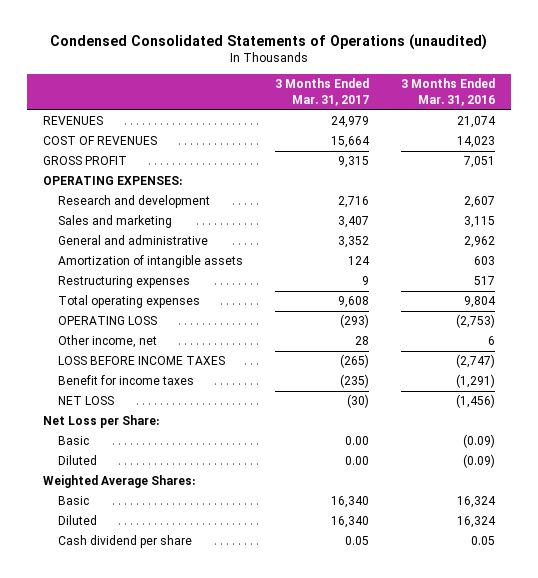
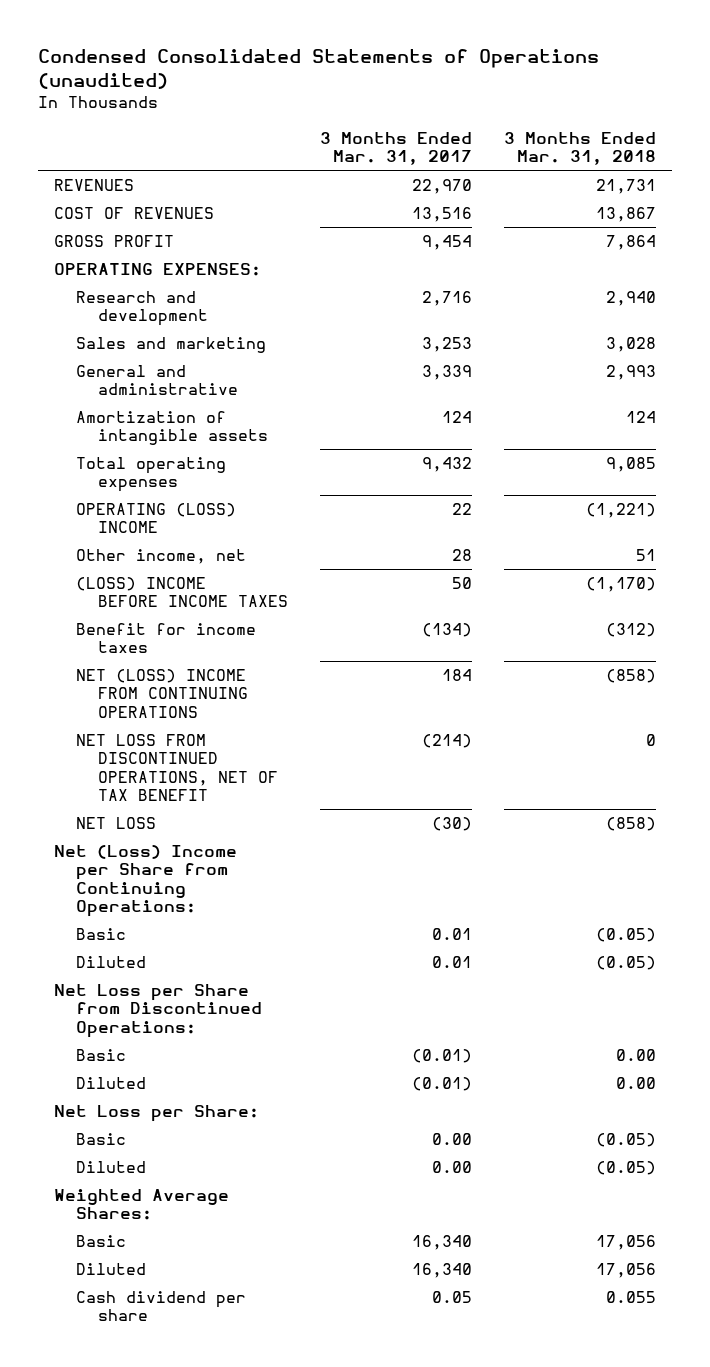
[400,78,495,106] 3 Months Ended Mar. 31, 2016 -> none
none -> [503,132,656,166] 3 Months Ended Mar. 31, 2018
[330,116,369,129] 24,979 -> [411,179,472,195] 22,970
[330,136,370,149] 15,664 -> [411,207,472,223] 13,516
[337,156,369,169] 9,315 -> [421,235,472,251] 9,454
[337,216,369,229] 3,407 -> [421,337,472,353] 3,253
[337,236,369,249] 3,352 -> [421,365,472,381] 3,339
[57,276,190,289] Restructuring expenses -> none
[337,296,369,309] 9,608 -> [421,457,472,473] 9,432
[57,316,157,326] OPERATING LOSS -> [76,503,237,534] OPERATING (LOSS) INCOME
[339,314,369,329] (293) -> [451,503,472,516] 22
[57,356,225,366] LOSS BEFORE INCOME TAXES -> [76,577,289,608] (LOSS) INCOME BEFORE INCOME TAXES
[339,354,369,369] (265) -> [451,577,472,590] 50
[339,374,369,389] (235) -> [421,623,472,638] (134)
none -> [76,669,249,718] NET (LOSS) INCOME FROM CONTINUING OPERATIONS
none -> [76,734,279,801] NET LOSS FROM DISCONTINUED OPERATIONS, NET OF TAX BENEFIT
none -> [54,845,238,917] Net (Loss) Income per Share from Continuing Operations:
none -> [76,928,127,941] Basic
none -> [76,956,147,969] Diluted
none -> [54,984,263,1038] Net Loss per Share from Discontinued Operations:
none -> [76,1049,127,1062] Basic
none -> [76,1077,147,1090] Diluted

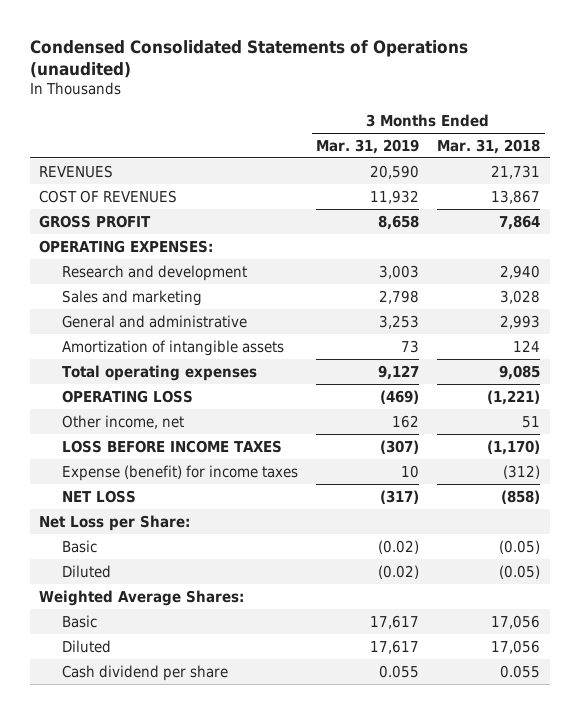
[319,132,472,166] 3 Months Ended Mar. 31, 2017 -> none
none -> [316,138,420,154] Mar. 31, 2019
[76,503,237,534] OPERATING (LOSS) INCOME -> [61,389,193,403] OPERATING LOSS
[76,669,249,718] NET (LOSS) INCOME FROM CONTINUING OPERATIONS -> none
[76,734,279,801] NET LOSS FROM DISCONTINUED OPERATIONS, NET OF TAX BENEFIT -> none
[76,577,289,608] (LOSS) INCOME BEFORE INCOME TAXES -> [61,439,282,453] LOSS BEFORE INCOME TAXES
[76,623,257,654] Benefit for income taxes -> [61,464,298,481] Expense (benefit) for income taxes
[54,845,238,917] Net (Loss) Income per Share from Continuing Operations: -> none
[76,928,127,941] Basic -> none
[76,956,147,969] Diluted -> none
[54,984,263,1038] Net Loss per Share from Discontinued Operations: -> none
[76,1049,127,1062] Basic -> none
[76,1077,147,1090] Diluted -> none

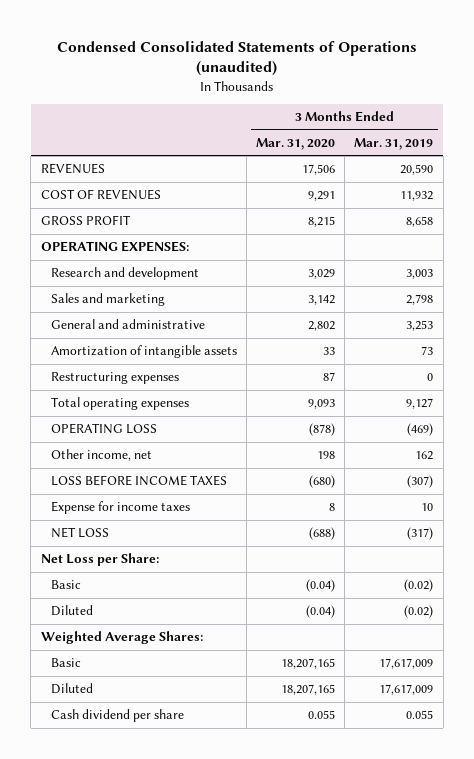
[437,138,541,154] Mar. 31, 2018 -> none
none -> [256,137,336,150] Mar. 31, 2020
none -> [50,372,179,385] Restructuring expenses
[61,464,298,481] Expense (benefit) for income taxes -> [50,501,190,515] Expense for income taxes
[370,614,420,629] 17,617 -> [379,658,434,670] 17,617,009
[370,639,420,654] 17,617 -> [379,684,434,696] 17,617,009

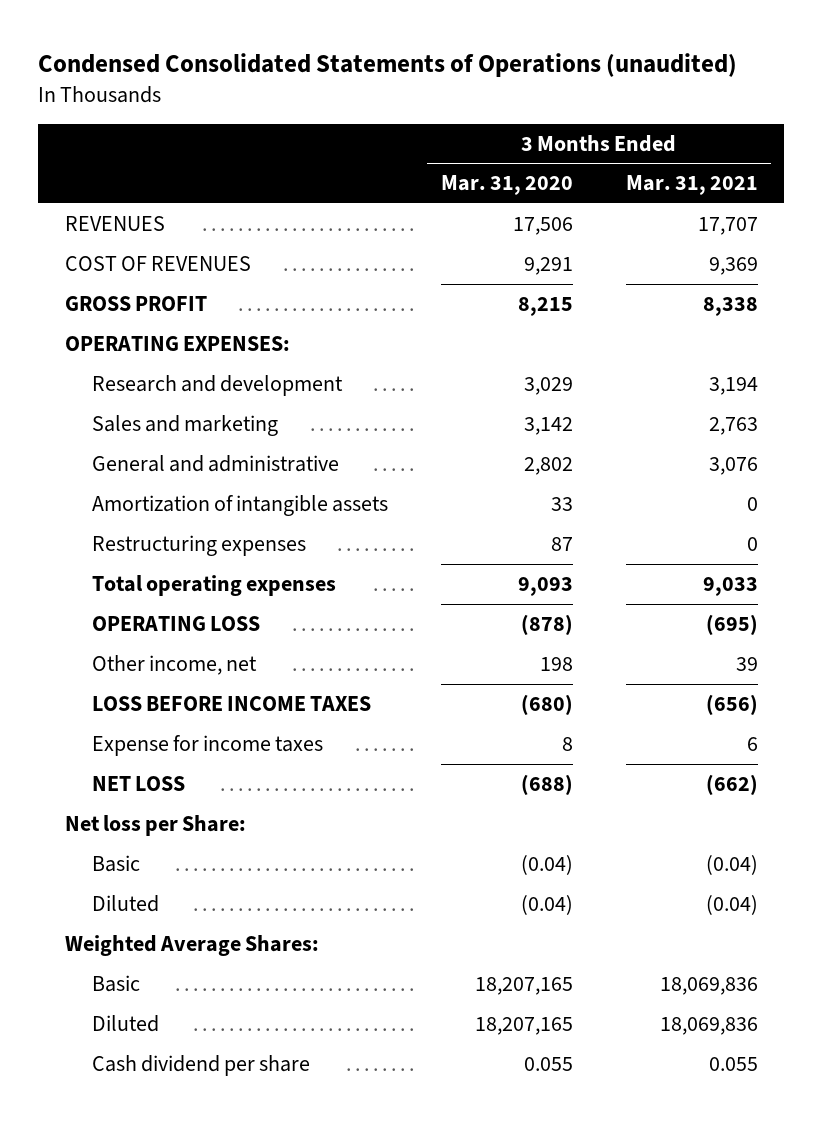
[354,137,434,150] Mar. 31, 2019 -> none
none -> [625,175,758,196] Mar. 31, 2021
[40,553,159,567] Net Loss per Share: -> [64,814,246,836] Net loss per Share:

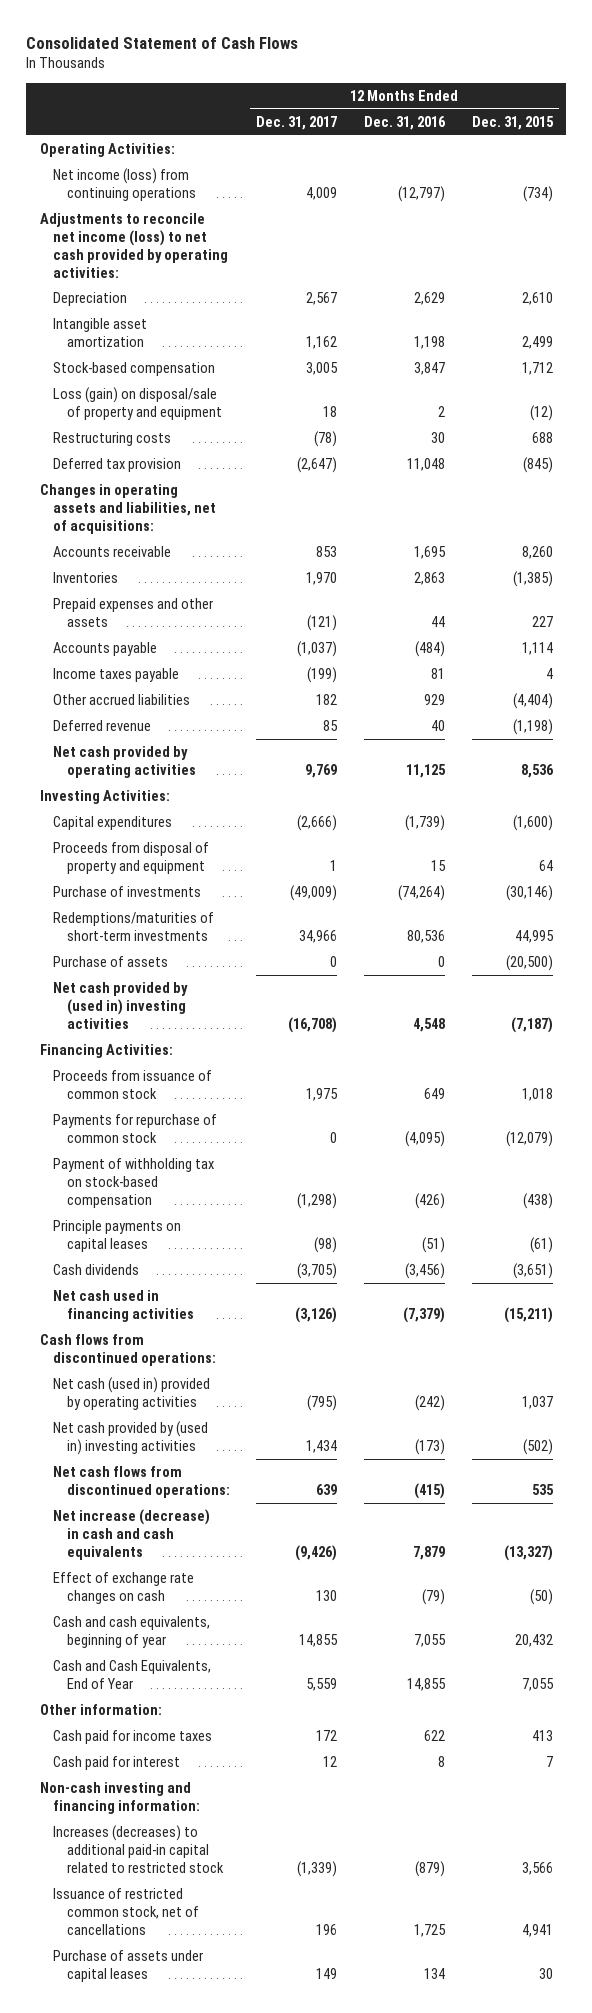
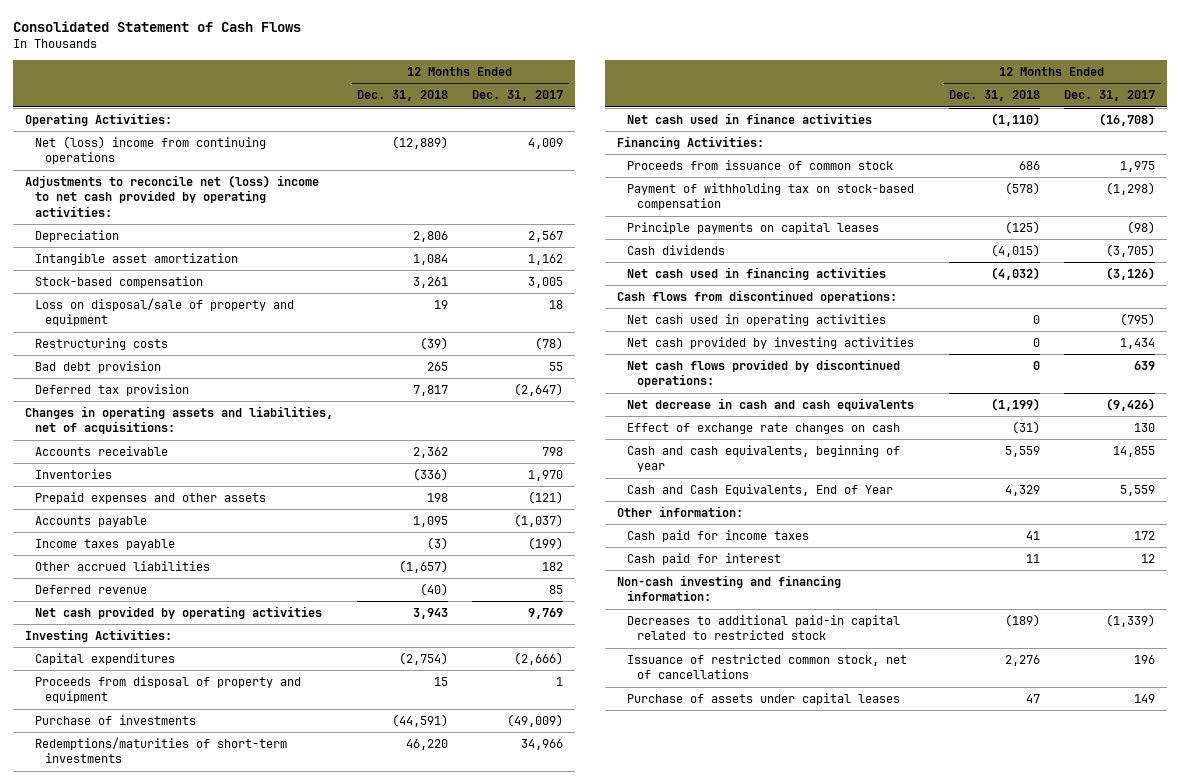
[363,116,446,131] Dec. 31, 2016 -> none
[471,116,554,131] Dec. 31, 2015 -> none
none -> [356,90,448,102] Dec. 31, 2018
[53,168,196,201] Net income (loss) from continuing operations -> [34,136,266,165] Net (loss) income from continuing operations
[39,213,229,278] Adjustments to reconcile net income (loss) to net cash provided by operating activities: -> [24,175,319,217] Adjustments to reconcile net (loss) income to net cash provided by operating activities:
[53,387,222,420] Loss (gain) on disposal/sale of property and equipment -> [34,298,294,327] Loss on disposal/sale of property and equipment
none -> [34,361,161,374] Bad debt provision
[316,546,338,558] 853 -> [541,447,563,457] 798
[53,956,169,968] Purchase of assets -> none
[53,982,189,1029] Net cash provided by (used in) investing activities -> [626,113,872,125] Net cash used in finance activities
[53,1114,218,1143] Payments for repurchase of common stock -> none
[53,1377,211,1410] Net cash (used in) provided by operating activities -> [626,314,886,327] Net cash used in operating activities
[53,1421,209,1455] Net cash provided by (used in) investing activities -> [626,337,914,350] Net cash provided by investing activities
[53,1466,230,1498] Net cash flows from discontinued operations: -> [626,359,900,388] Net cash flows provided by discontinued operations:
[53,1509,211,1560] Net increase (decrease) in cash and cash equivalents -> [626,398,914,412] Net decrease in cash and cash equivalents
[53,1825,224,1873] Increases (decreases) to additional paid-in capital related to restricted stock -> [626,615,900,641] Decreases to additional paid-in capital related to restricted stock

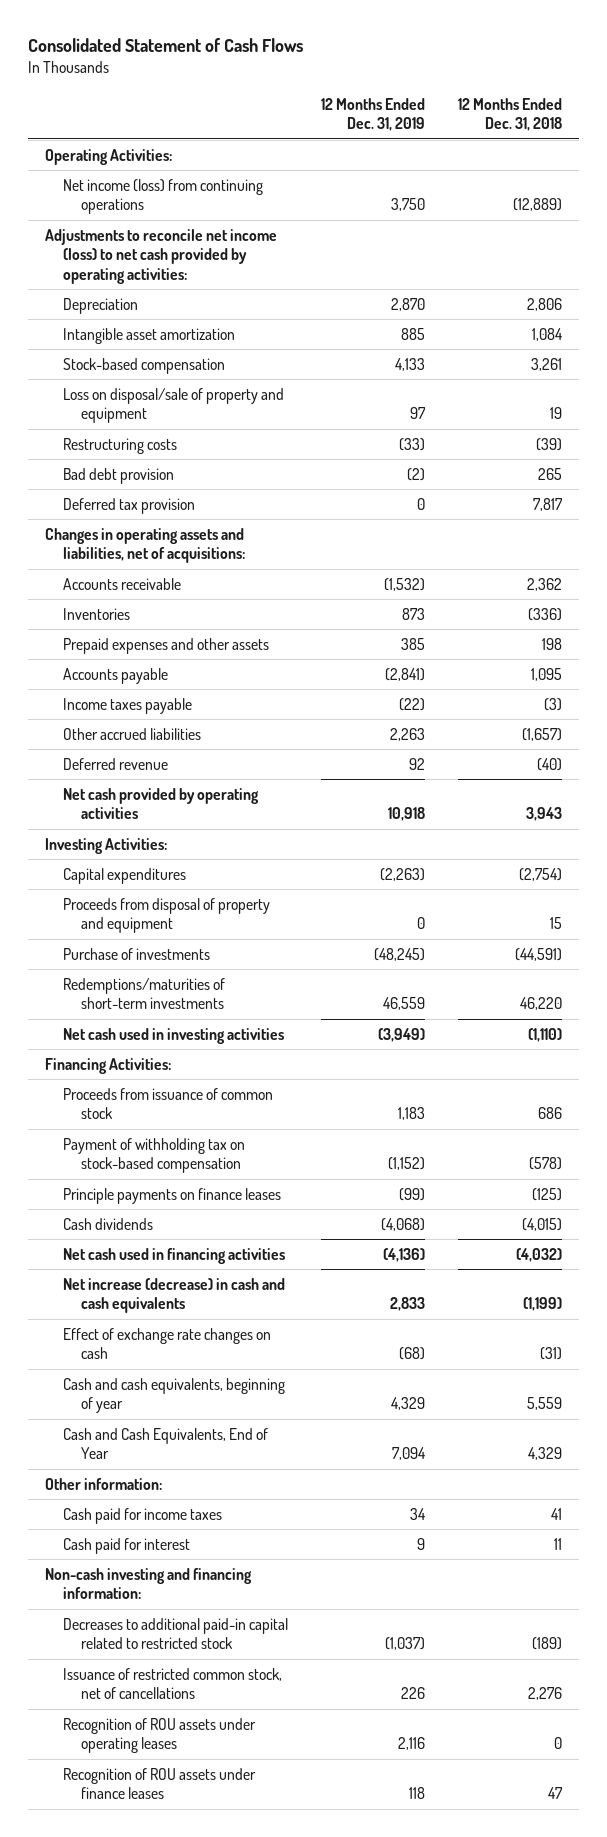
[471,90,563,102] Dec. 31, 2017 -> none
none -> [321,97,426,132] 12 Months Ended Dec. 31, 2019
[34,136,266,165] Net (loss) income from continuing operations -> [62,178,263,215] Net income (loss) from continuing operations
[24,175,319,217] Adjustments to reconcile net (loss) income to net cash provided by operating activities: -> [44,228,277,285] Adjustments to reconcile net income (loss) to net cash provided by operating activities:
[626,113,872,125] Net cash used in finance activities -> [62,1027,284,1044] Net cash used in investing activities
[626,222,879,235] Principle payments on capital leases -> [62,1187,281,1204] Principle payments on finance leases
[616,290,897,304] Cash flows from discontinued operations: -> none
[626,314,886,327] Net cash used in operating activities -> none
[626,337,914,350] Net cash provided by investing activities -> none
[626,359,900,388] Net cash flows provided by discontinued operations: -> none
[626,398,914,412] Net decrease in cash and cash equivalents -> [62,1277,285,1314] Net increase (decrease) in cash and cash equivalents
[626,693,900,706] Purchase of assets under capital leases -> none
none -> [62,1717,256,1754] Recognition of ROU assets under operating leases
none -> [62,1767,256,1800] Recognition of ROU assets under finance leases

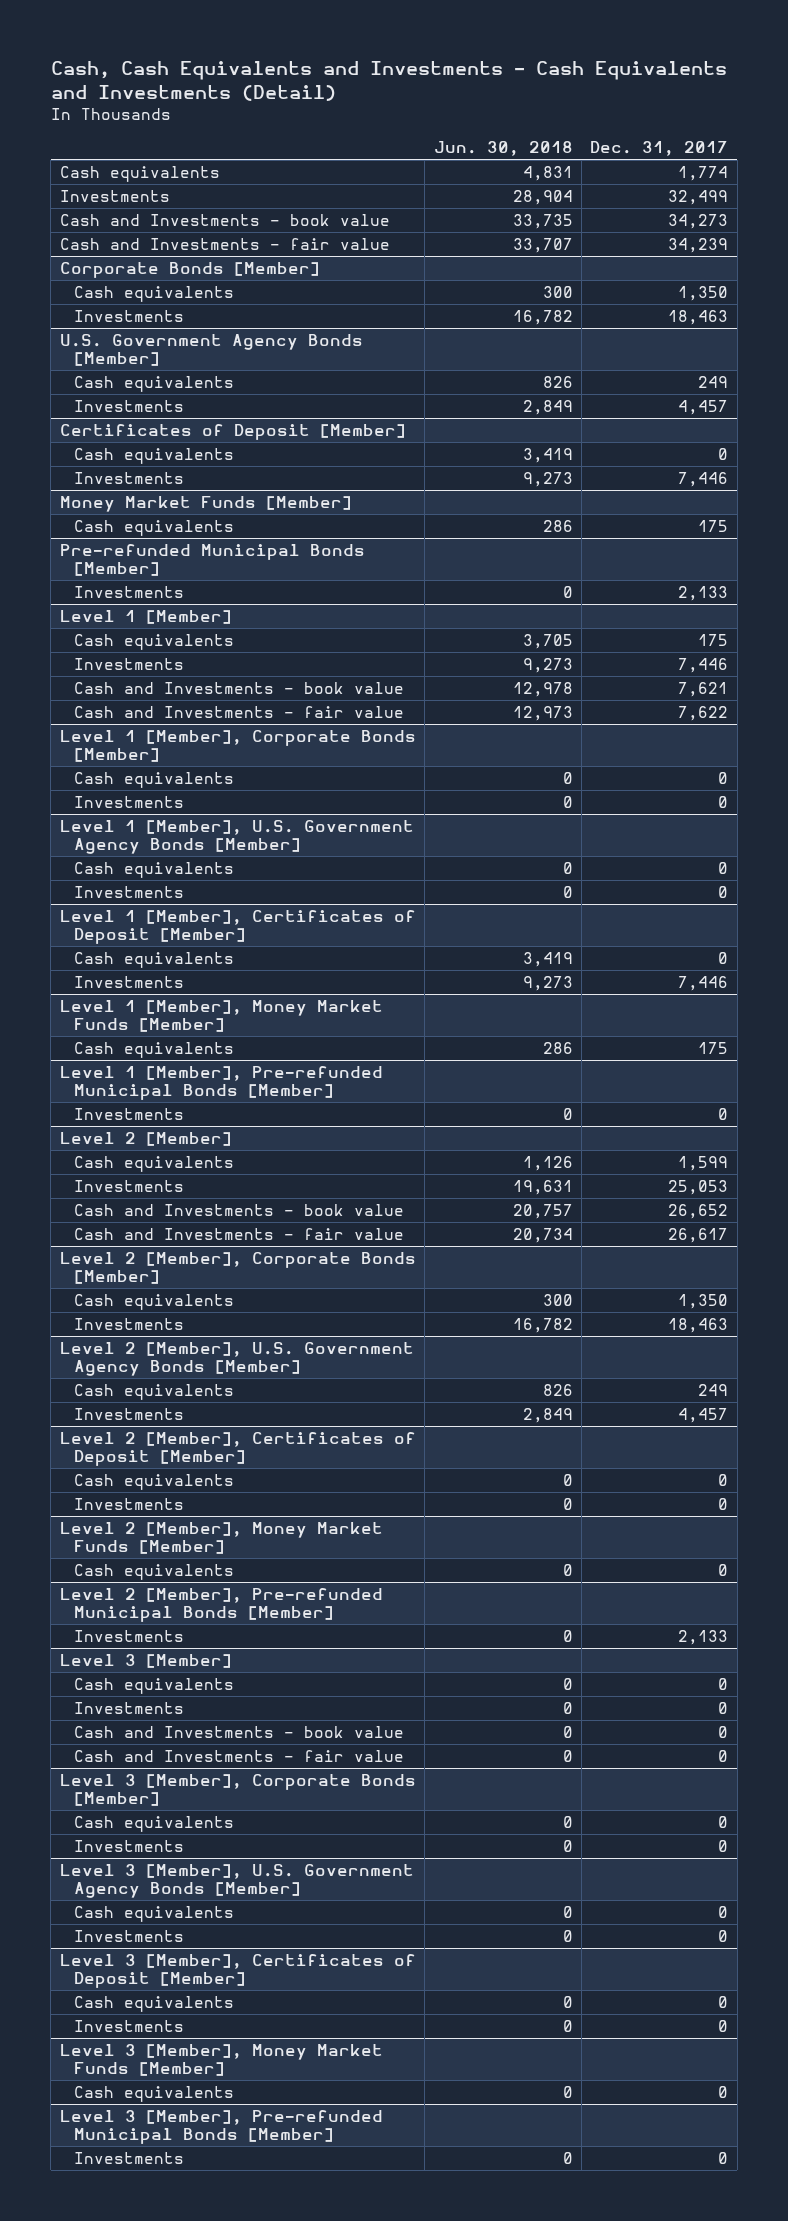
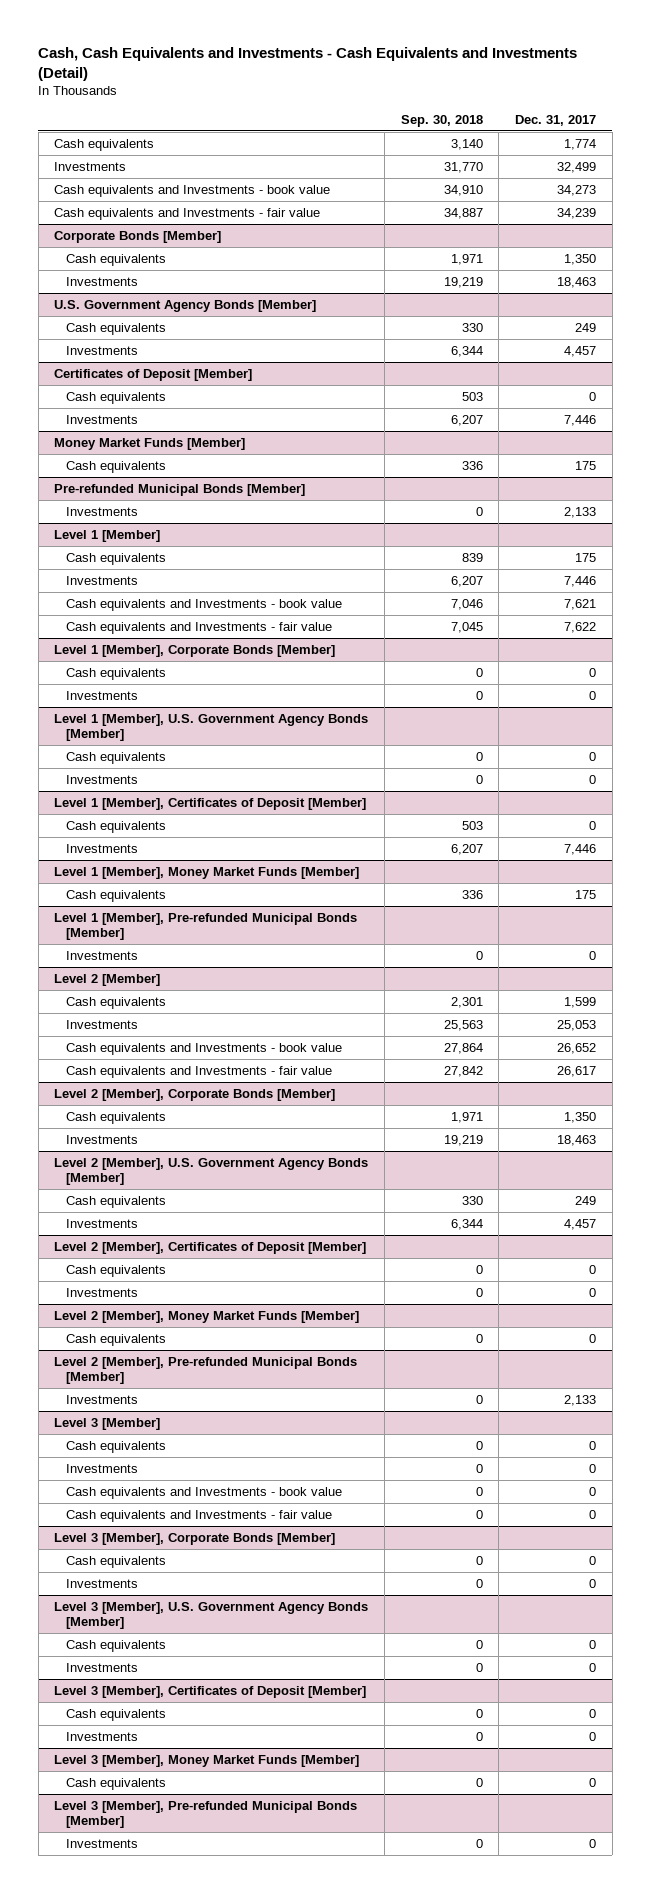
[433,141,573,157] Jun. 30, 2018 -> none
none -> [400,114,483,127] Sep. 30, 2018
[59,213,390,226] Cash and Investments - book value -> [54,184,331,197] Cash equivalents and Investments - book value
[59,237,390,250] Cash and Investments - fair value -> [54,207,321,220] Cash equivalents and Investments - fair value
[73,681,404,694] Cash and Investments - book value -> [66,598,343,611] Cash equivalents and Investments - book value
[73,705,404,718] Cash and Investments - fair value -> [66,621,333,634] Cash equivalents and Investments - fair value
[73,1203,404,1216] Cash and Investments - book value -> [66,1042,343,1055] Cash equivalents and Investments - book value
[73,1227,404,1240] Cash and Investments - fair value -> [66,1065,333,1078] Cash equivalents and Investments - fair value
[73,1725,404,1738] Cash and Investments - book value -> [66,1486,343,1499] Cash equivalents and Investments - book value
[73,1749,404,1762] Cash and Investments - fair value -> [66,1509,333,1522] Cash equivalents and Investments - fair value

